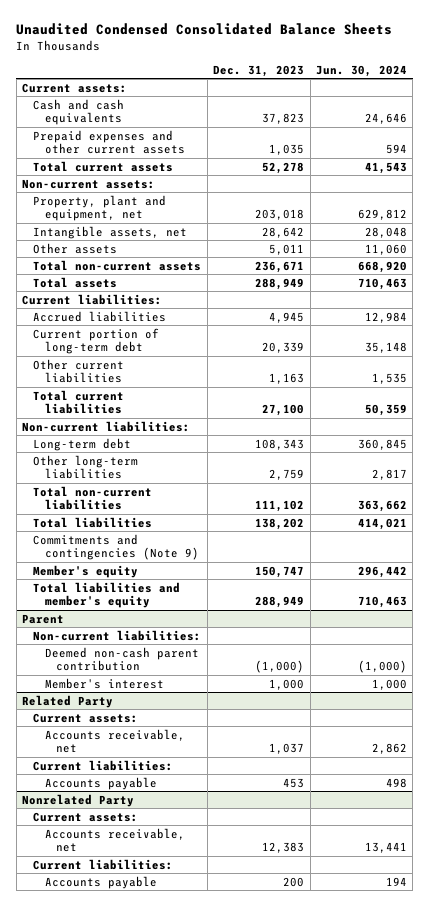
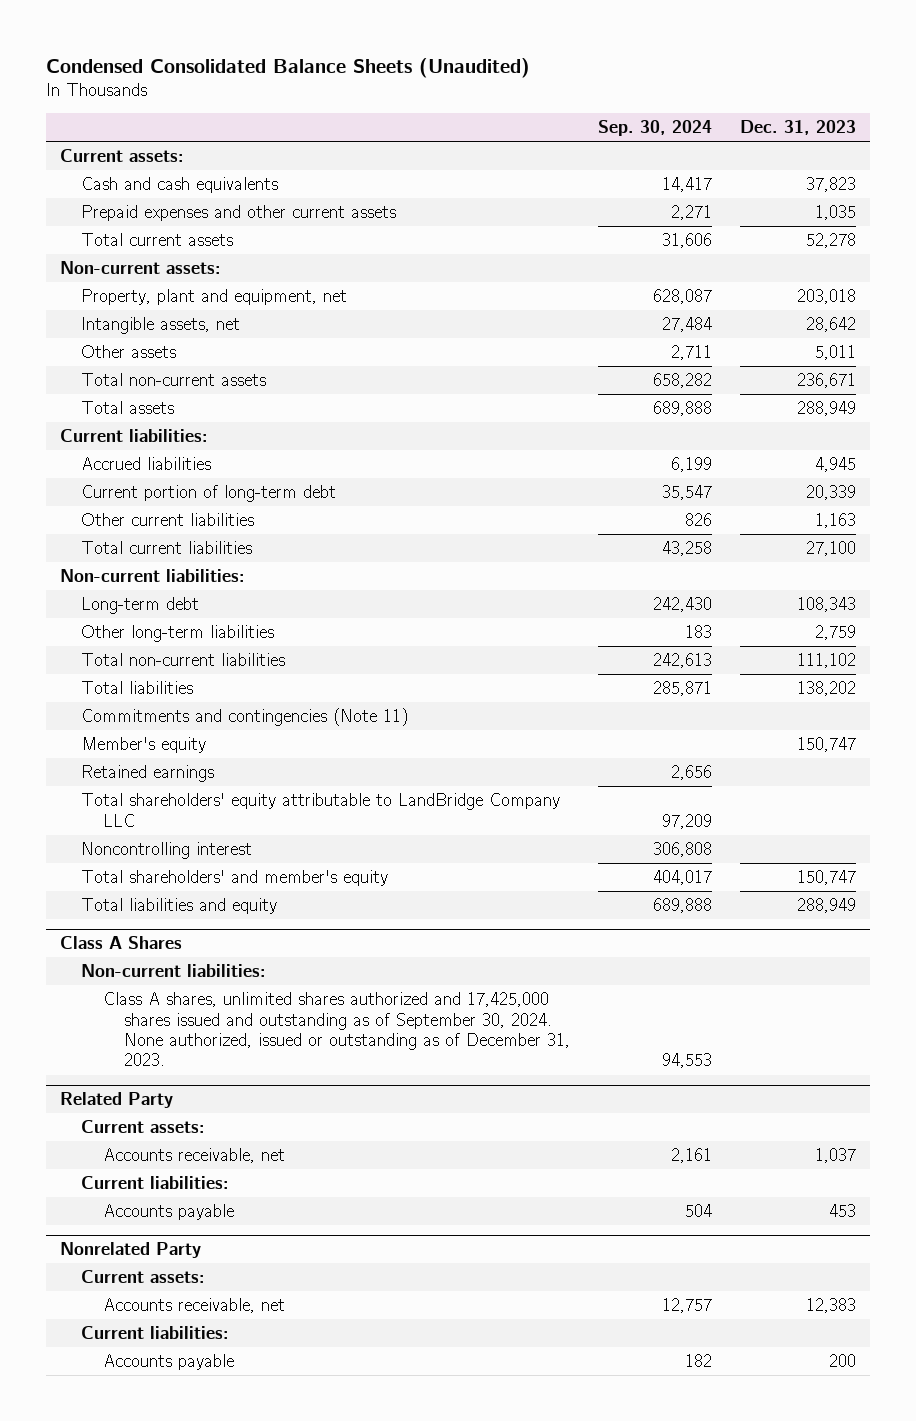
[16,23,393,36] Unaudited Condensed Consolidated Balance Sheets -> [45,57,530,78] Condensed Consolidated Balance Sheets (Unaudited)
[315,65,407,78] Jun. 30, 2024 -> none
none -> [598,120,713,137] Sep. 30, 2024
[33,533,199,561] Commitments and contingencies (Note 9) -> [81,708,409,727] Commitments and contingencies (Note 11)
[21,613,64,624] Parent -> none
none -> [81,765,215,783] Retained earnings
none -> [81,793,561,827] Total shareholders' equity attributable to LandBridge Company LLC
none -> [81,842,253,860] Noncontrolling interest
none -> [81,870,389,887] Total shareholders' and member's equity
[33,581,181,609] Total liabilities and member's equity -> [81,898,278,915] Total liabilities and equity
none -> [59,936,182,950] Class A Shares
[44,646,199,672] Deemed non-cash parent contribution -> none
[44,677,164,689] Member's interest -> none
none -> [102,992,571,1067] Class A shares, unlimited shares authorized and 17,425,000 shares issued and outstanding as of September 30, 2024. None authorized, issued or outstanding as of December 31, 2023.

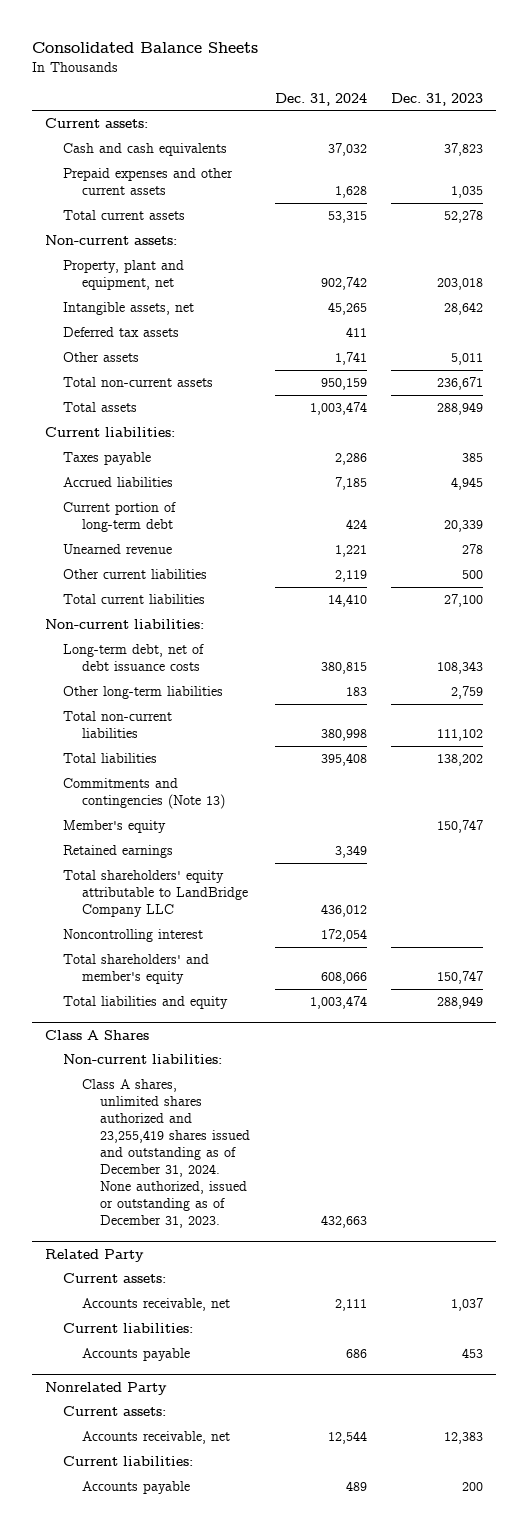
[45,57,530,78] Condensed Consolidated Balance Sheets (Unaudited) -> [32,42,259,54] Consolidated Balance Sheets
[598,120,713,137] Sep. 30, 2024 -> none
none -> [274,92,367,106] Dec. 31, 2024
none -> [63,327,180,338] Deferred tax assets
none -> [63,452,152,466] Taxes payable
none -> [63,544,173,555] Unearned revenue
[815,513,857,529] 1,163 -> [462,570,484,580] 500
[81,597,200,615] Long-term debt -> [63,644,205,672] Long-term debt, net of debt issuance costs
[81,708,409,727] Commitments and contingencies (Note 11) -> [63,778,225,810] Commitments and contingencies (Note 13)
[102,992,571,1067] Class A shares, unlimited shares authorized and 17,425,000 shares issued and outstanding as of September 30, 2024. None authorized, issued or outstanding as of December 31, 2023. -> [81,1079,251,1229] Class A shares, unlimited shares authorized and 23,255,419 shares issued and outstanding as of December 31, 2024. None authorized, issued or outstanding as of December 31, 2023.

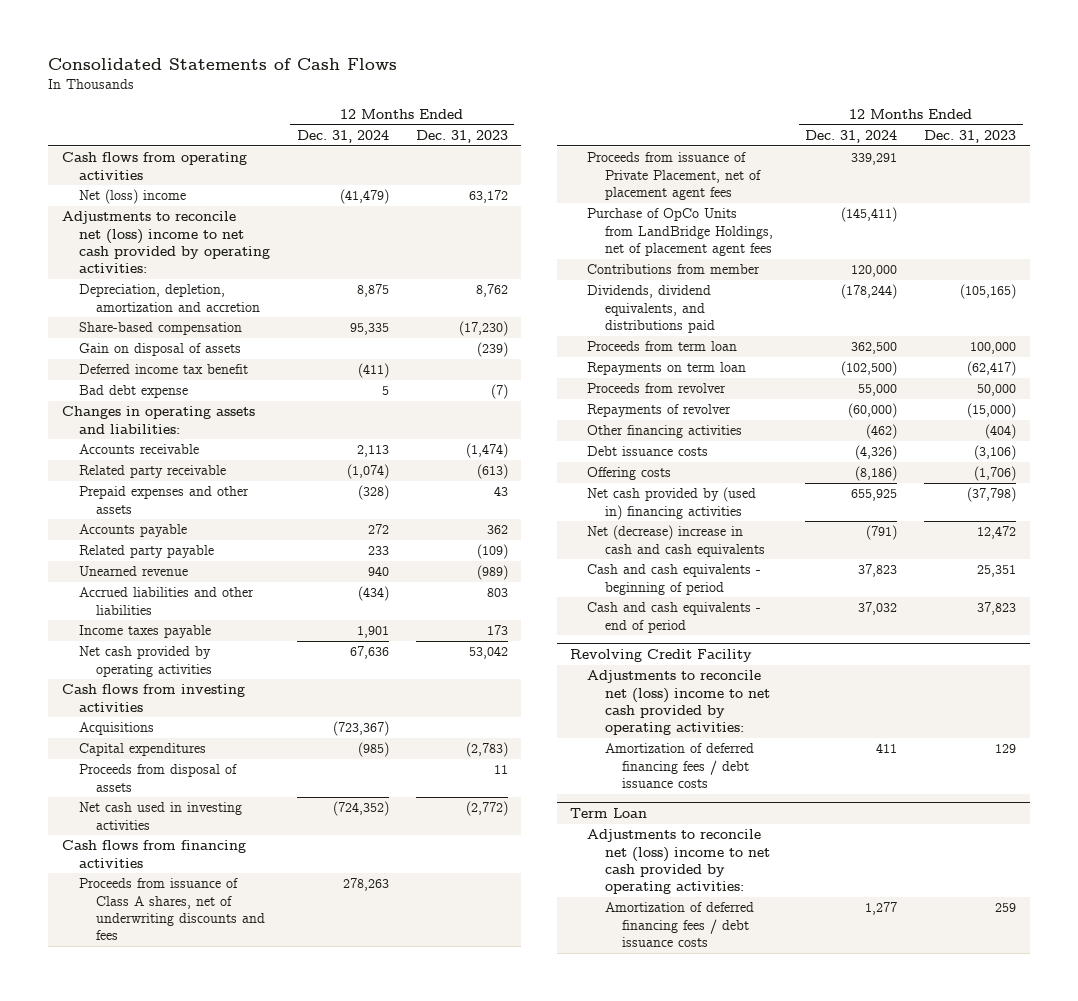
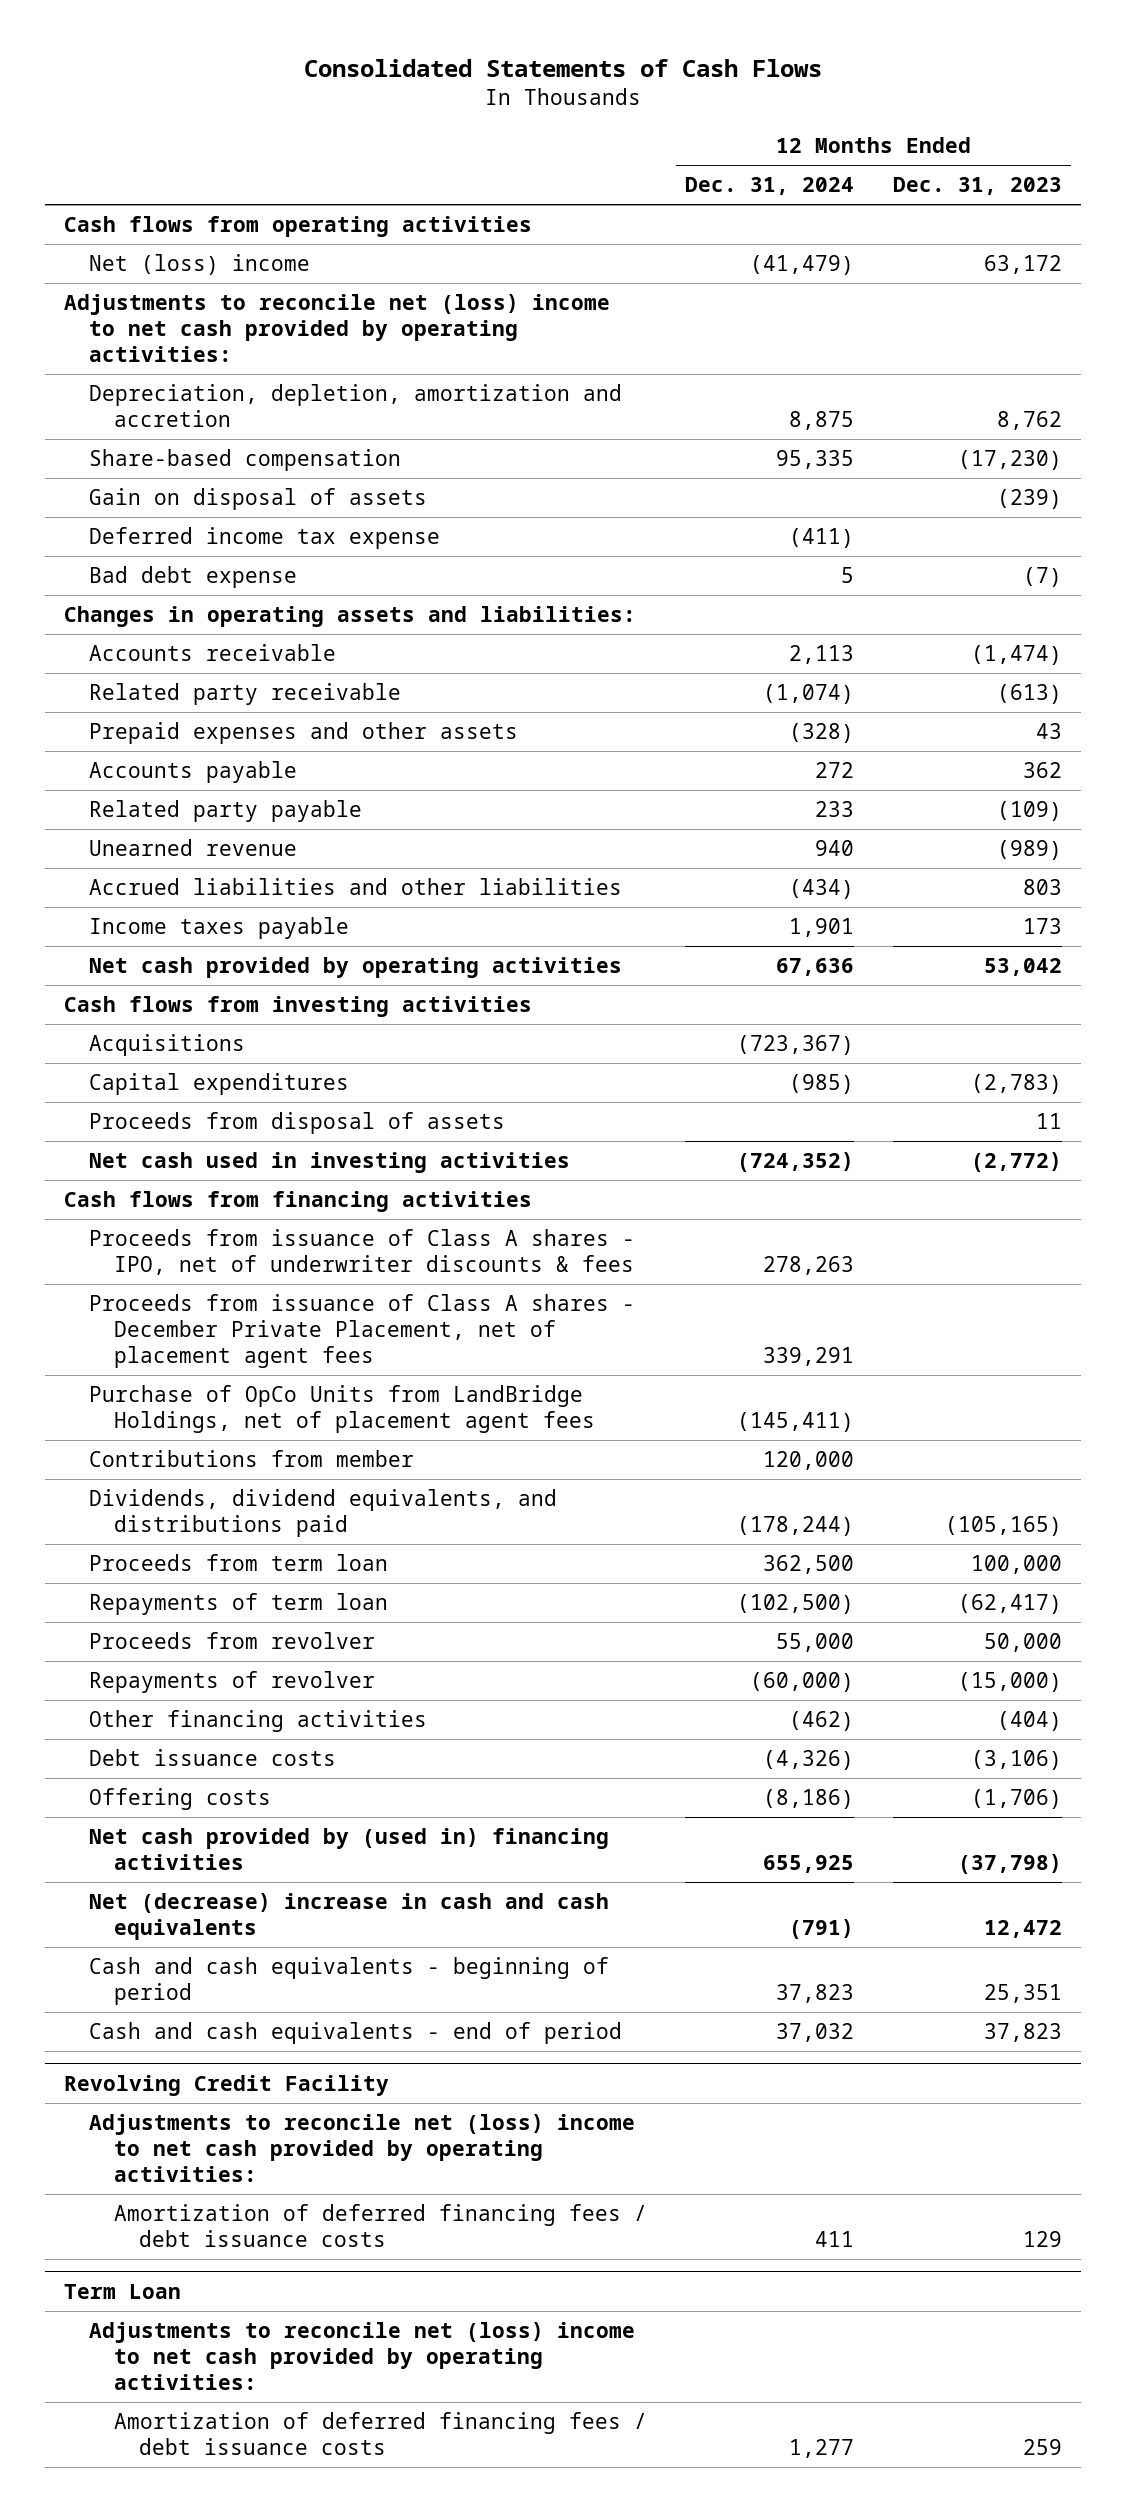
[79,364,249,375] Deferred income tax benefit -> [88,527,440,550] Deferred income tax expense
[79,878,266,941] Proceeds from issuance of Class A shares, net of underwriting discounts and fees -> [88,1229,635,1275] Proceeds from issuance of Class A shares - IPO, net of underwriter discounts & fees
[587,152,761,201] Proceeds from issuance of Private Placement, net of placement agent fees -> [88,1294,635,1368] Proceeds from issuance of Class A shares - December Private Placement, net of placement agent fees
[587,362,747,376] Repayments on term loan -> [88,1593,388,1616] Repayments of term loan

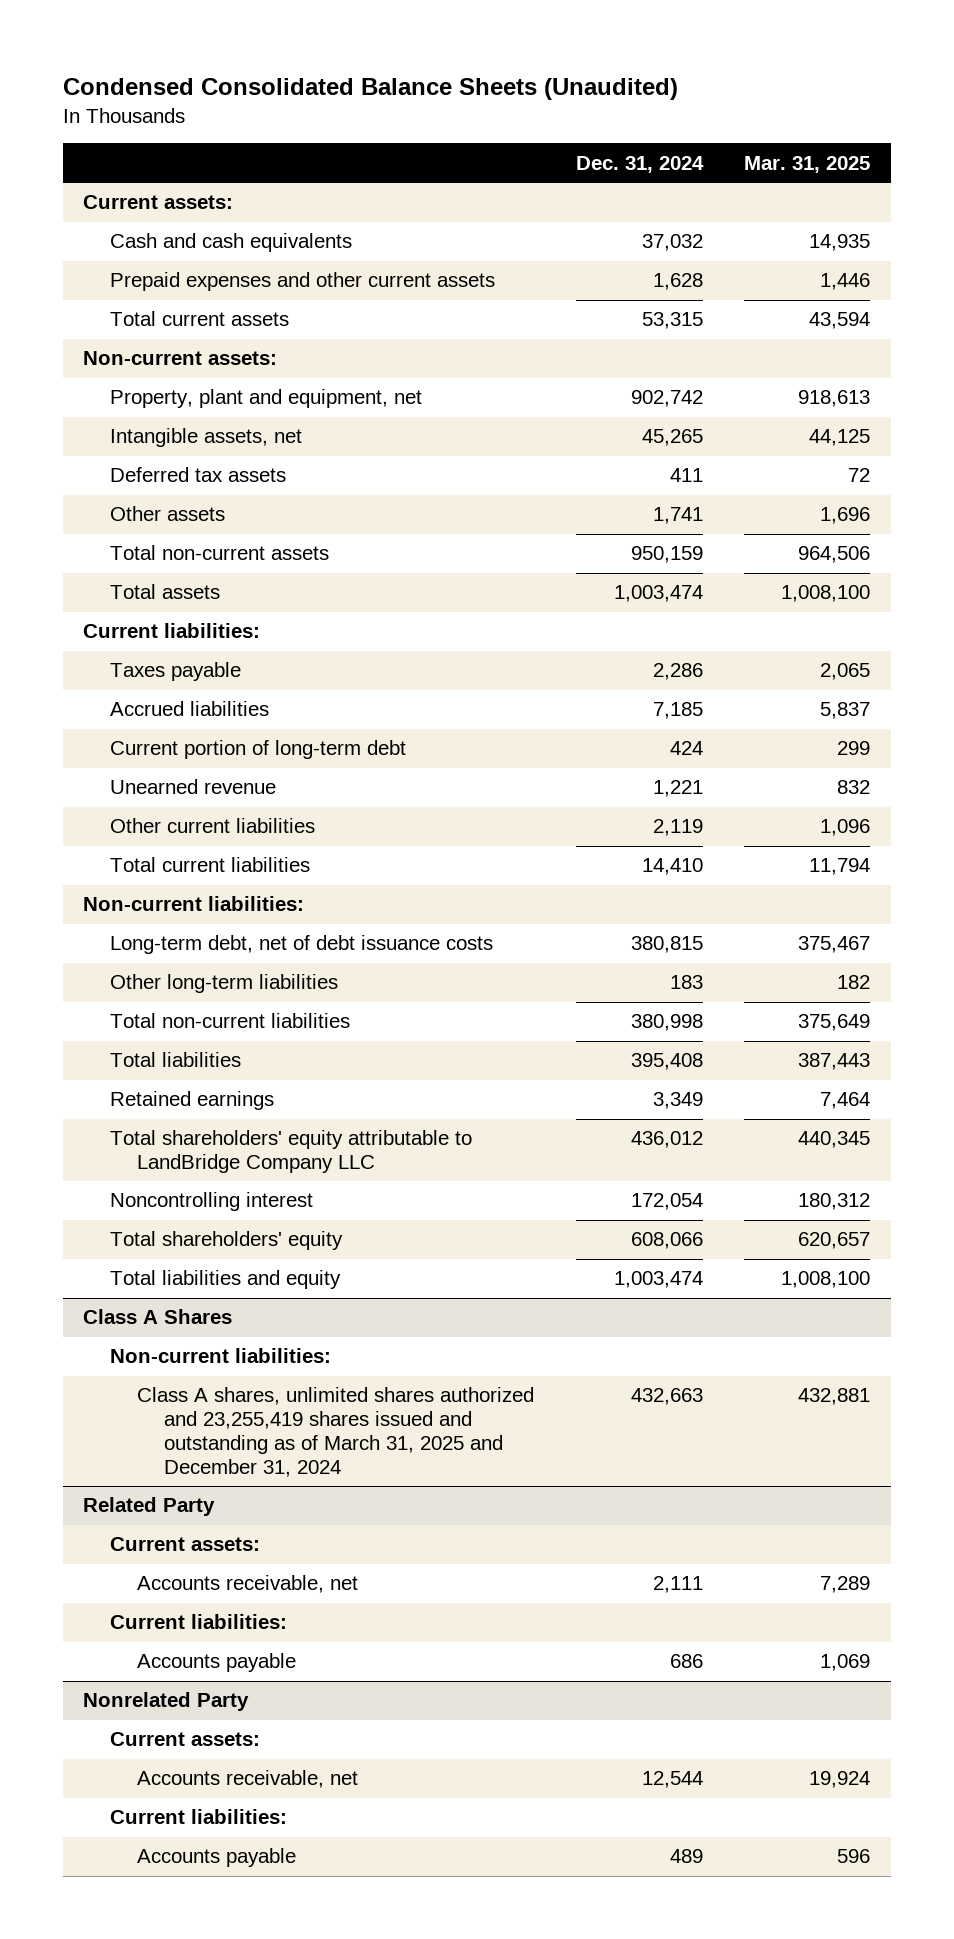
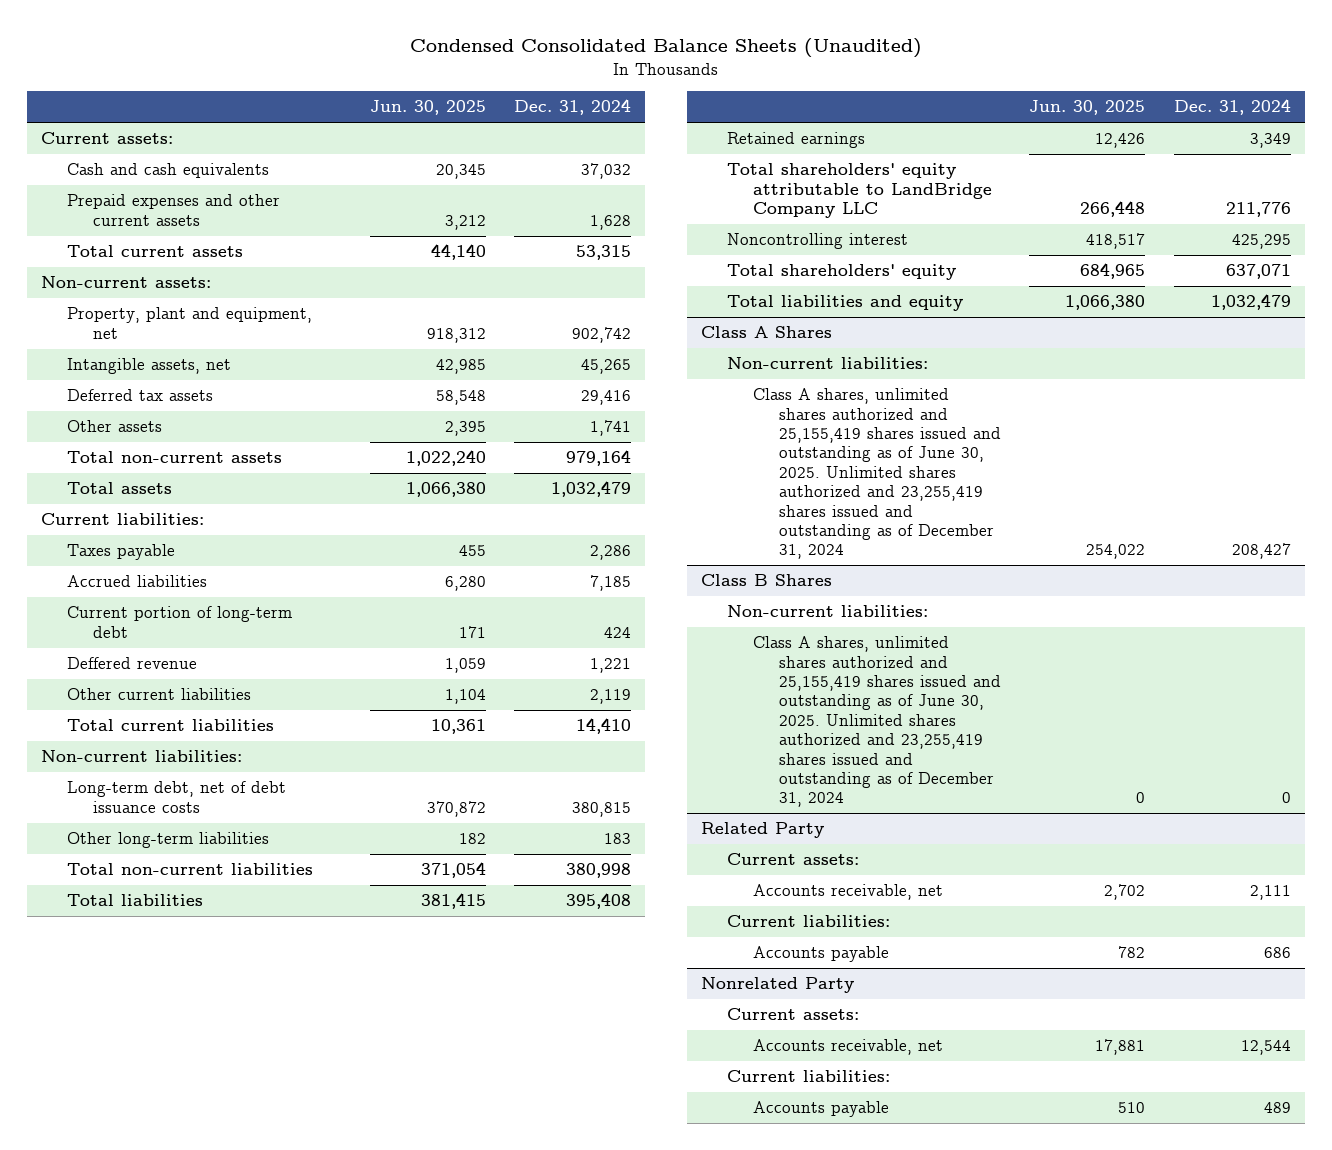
[744,155,871,173] Mar. 31, 2025 -> none
none -> [369,100,486,116] Jun. 30, 2025
[669,468,703,483] 411 -> [581,390,632,406] 29,416
[630,546,703,564] 950,159 -> [566,450,632,467] 979,164
[613,585,703,603] 1,003,474 -> [551,481,632,498] 1,032,479
[110,779,277,795] Unearned revenue -> [67,657,198,670] Deffered revenue
[630,1131,703,1149] 436,012 -> [1225,202,1291,218] 211,776
[630,1193,703,1211] 172,054 -> [1231,234,1291,250] 425,295
[630,1232,703,1250] 608,066 -> [1225,264,1291,280] 637,071
[613,1271,703,1289] 1,003,474 -> [1210,294,1291,311] 1,032,479
[137,1387,535,1478] Class A shares, unlimited shares authorized and 23,255,419 shares issued and outstanding as of March 31, 2025 and December 31, 2024 -> [752,388,1002,560] Class A shares, unlimited shares authorized and 25,155,419 shares issued and outstanding as of June 30, 2025. Unlimited shares authorized and 23,255,419 shares issued and outstanding as of December 31, 2024
[630,1388,703,1406] 432,663 -> [1231,543,1291,560] 208,427
none -> [700,574,832,587] Class B Shares
none -> [726,605,928,618] Non-current liabilities:
none -> [752,636,1002,808] Class A shares, unlimited shares authorized and 25,155,419 shares issued and outstanding as of June 30, 2025. Unlimited shares authorized and 23,255,419 shares issued and outstanding as of December 31, 2024

